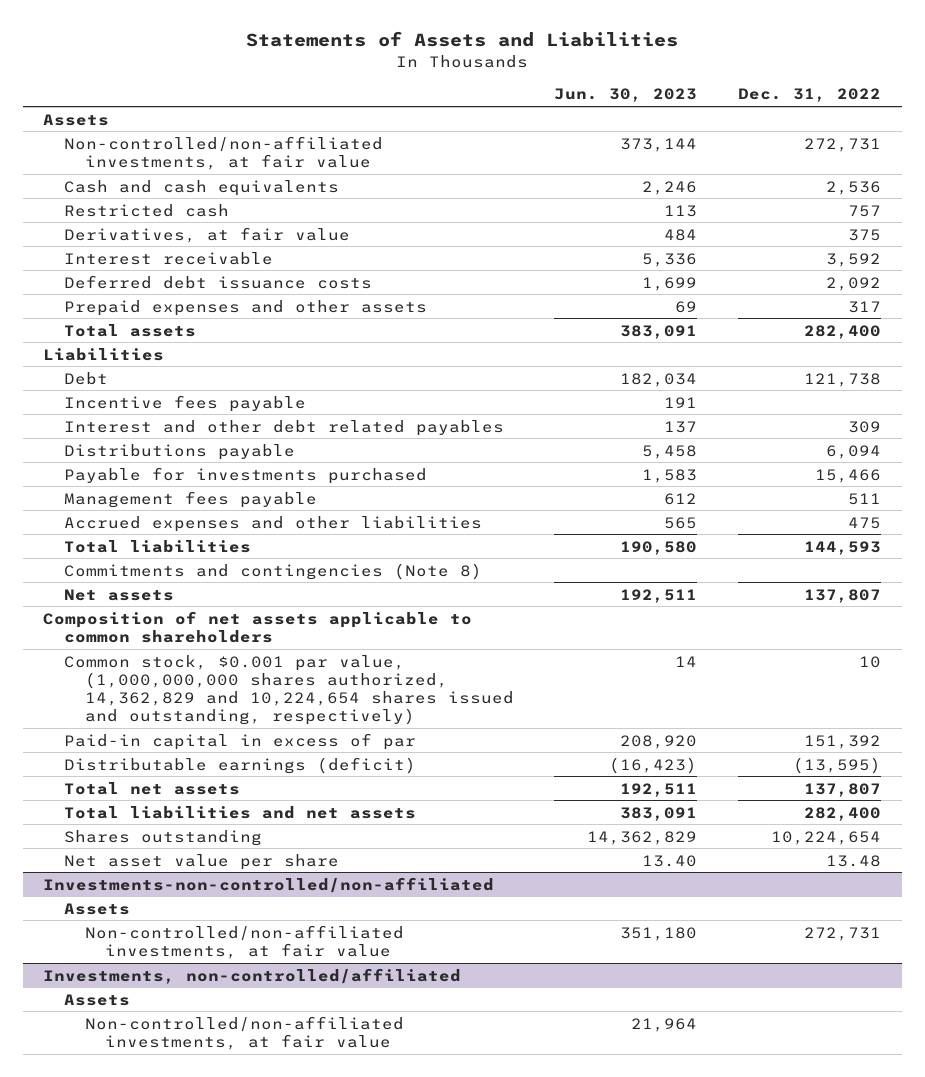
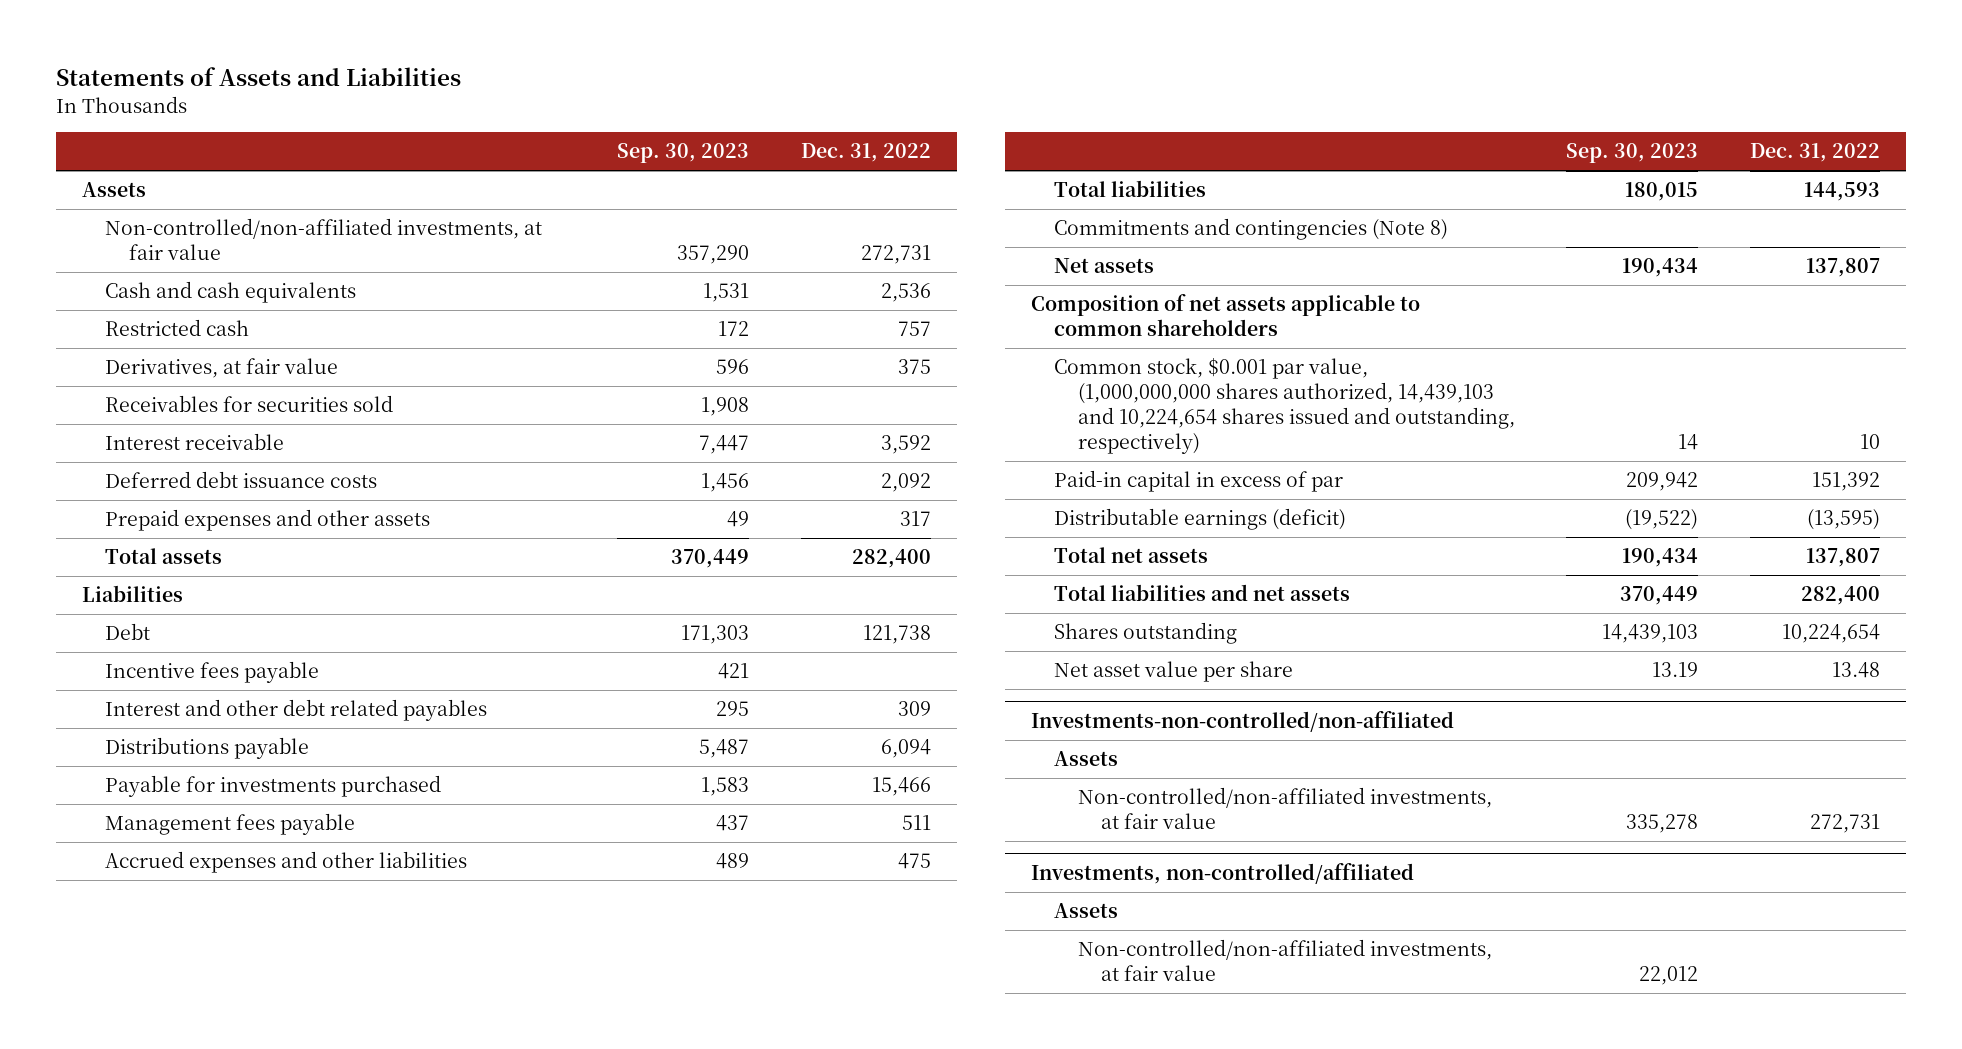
[554,88,698,103] Jun. 30, 2023 -> none
none -> [617,143,750,164] Sep. 30, 2023
none -> [105,395,394,413] Receivables for securities sold
[63,654,514,726] Common stock, $0.001 par value, (1,000,000,000 shares authorized, 14,362,829 and 10,224,654 shares issued and outstanding, respectively) -> [1054,358,1515,454] Common stock, $0.001 par value, (1,000,000,000 shares authorized, 14,439,103 and 10,224,654 shares issued and outstanding, respectively)

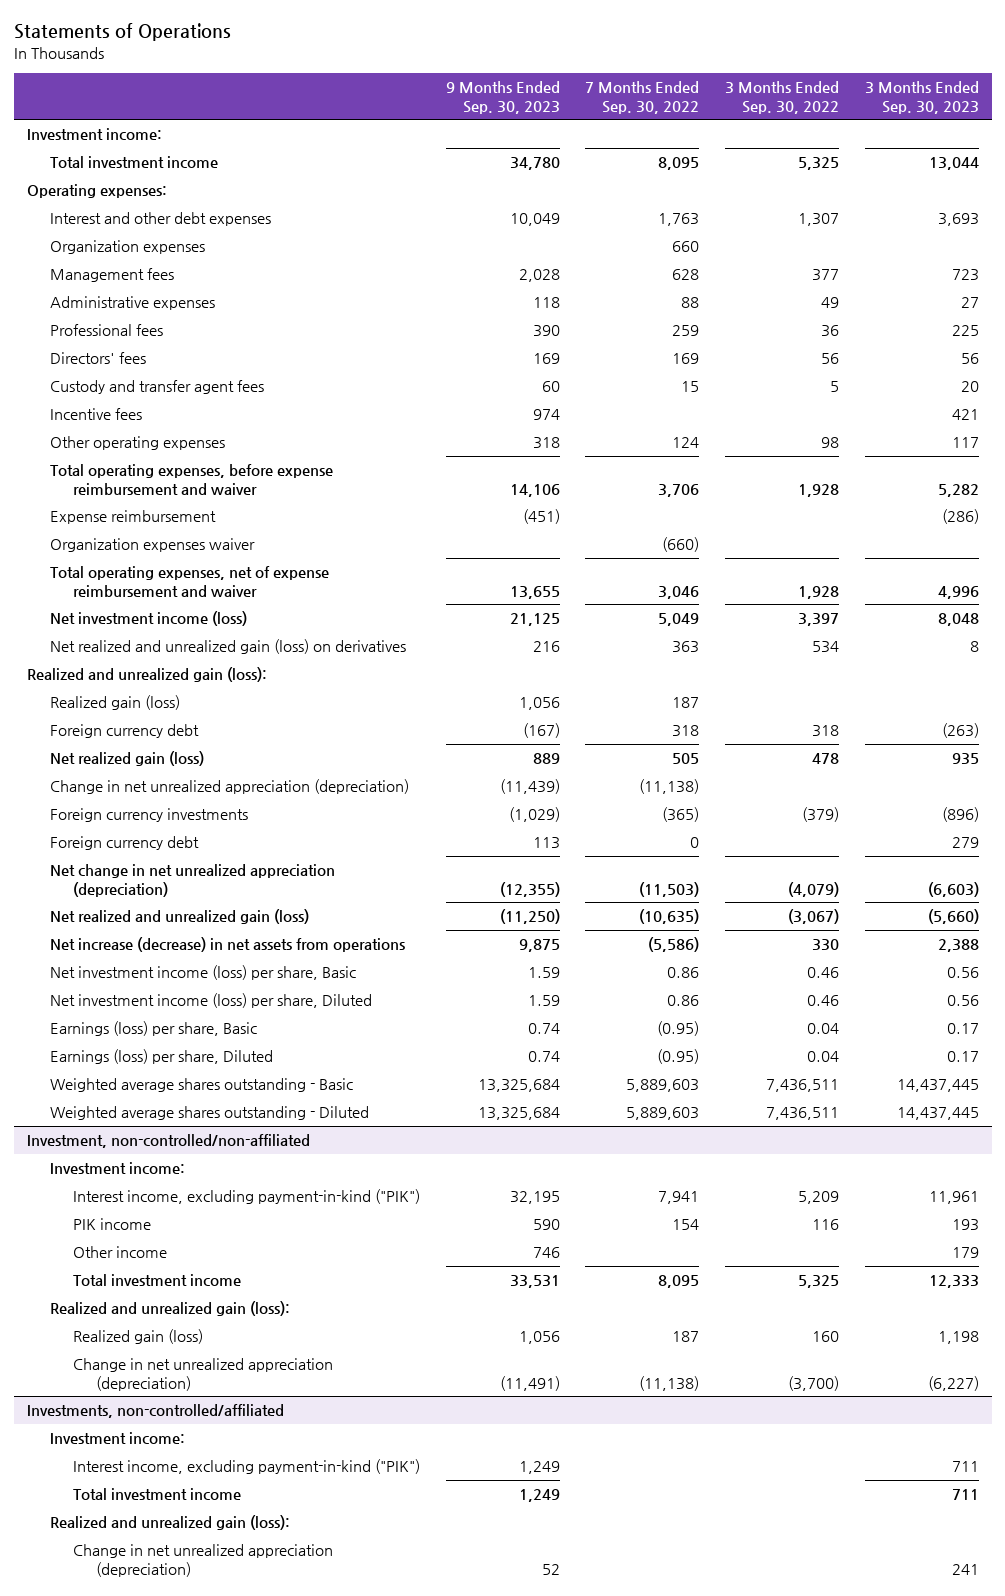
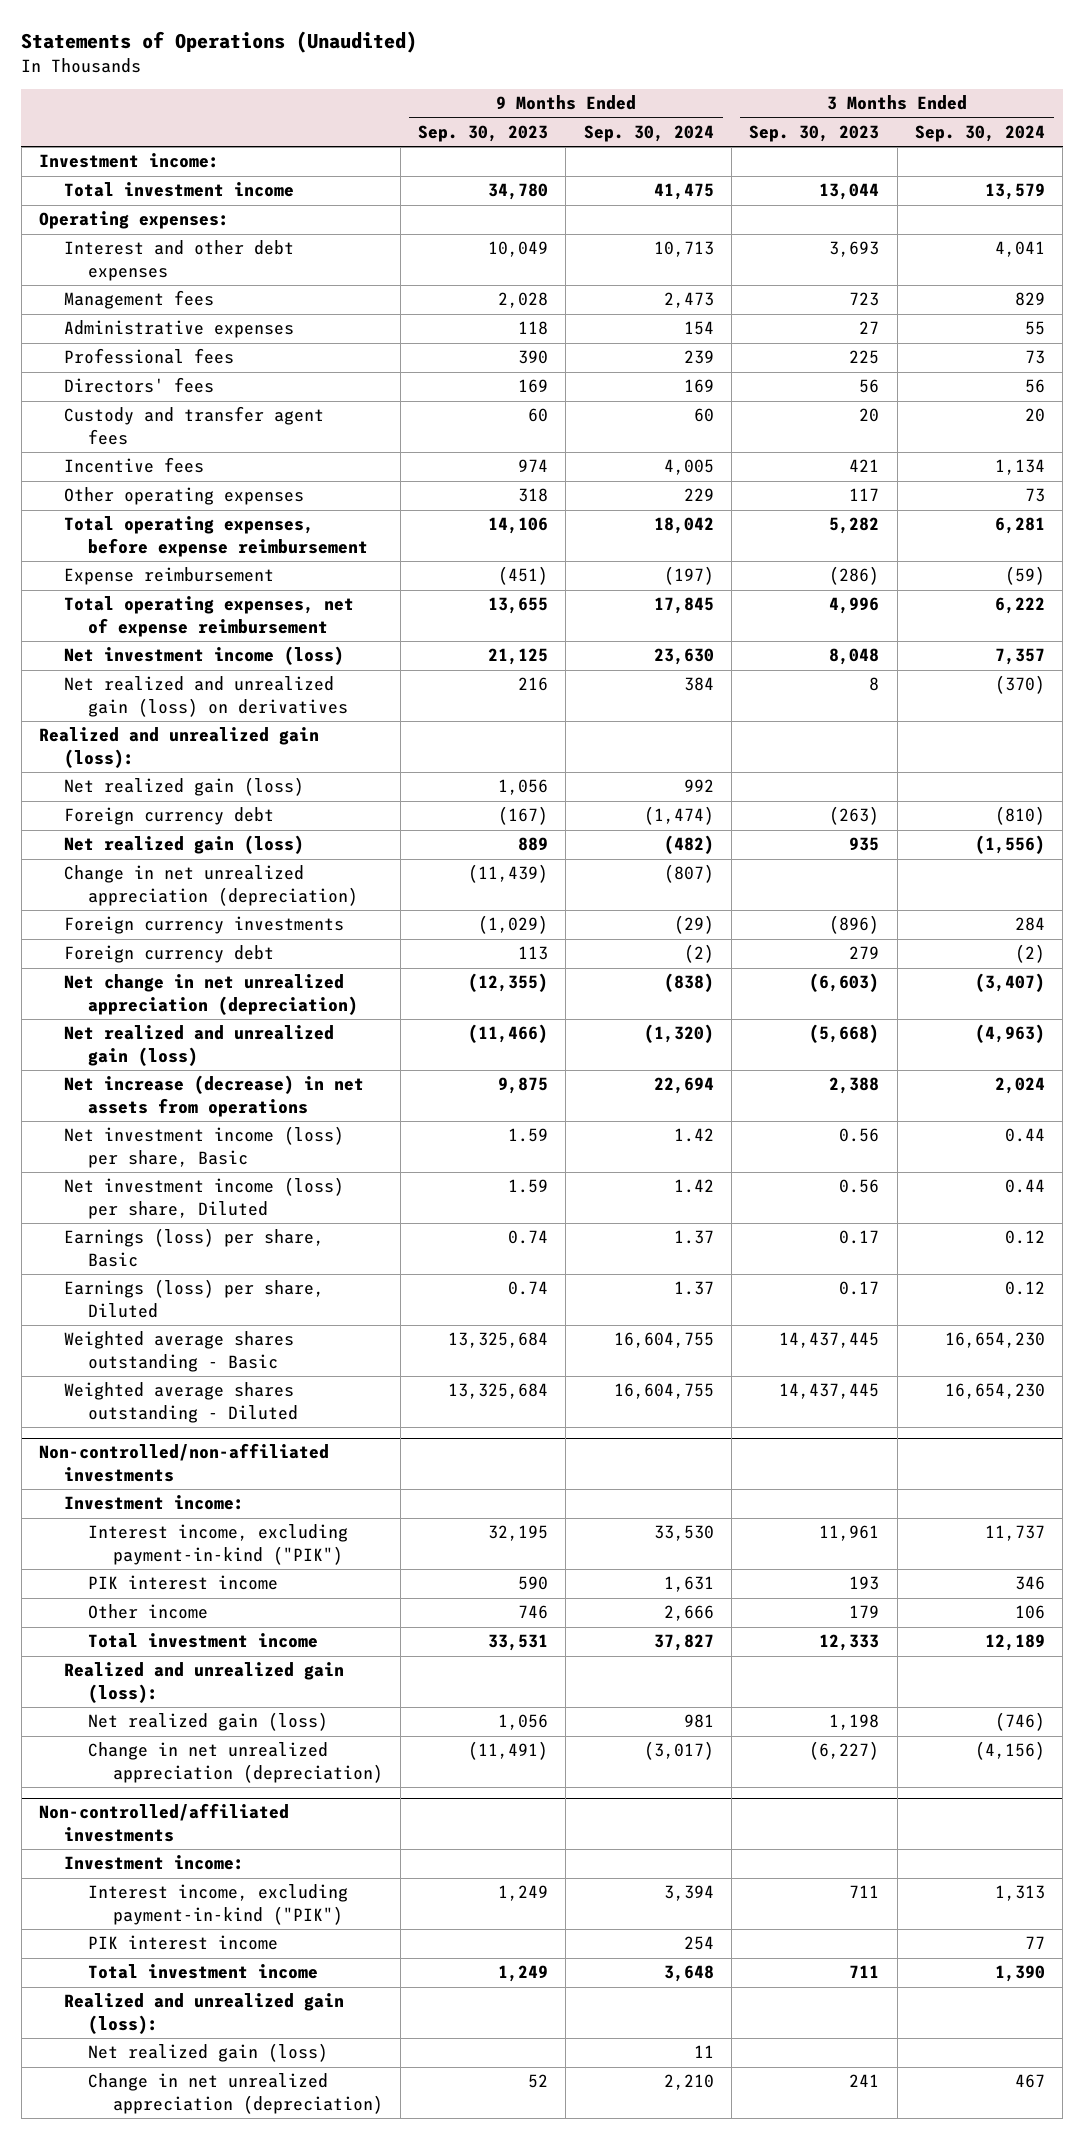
[13,23,231,42] Statements of Operations -> [21,31,418,54] Statements of Operations (Unaudited)
[585,81,700,114] 7 Months Ended Sep. 30, 2022 -> none
[724,81,839,114] 3 Months Ended Sep. 30, 2022 -> none
none -> [583,125,714,143] Sep. 30, 2024
none -> [914,125,1045,143] Sep. 30, 2024
[49,240,205,255] Organization expenses -> none
[49,464,333,495] Total operating expenses, before expense reimbursement and waiver -> [63,516,369,557] Total operating expenses, before expense reimbursement
[49,538,255,553] Organization expenses waiver -> none
[49,566,329,597] Total operating expenses, net of expense reimbursement and waiver -> [63,596,354,637] Total operating expenses, net of expense reimbursement
[49,695,180,711] Realized gain (loss) -> [63,777,304,797] Net realized gain (loss)
[499,909,560,925] (11,250) -> [468,1024,549,1044] (11,466)
[927,909,979,925] (5,660) -> [809,1024,880,1044] (5,668)
[26,1134,310,1149] Investment, non-controlled/non-affiliated -> [38,1443,329,1482] Non-controlled/non-affiliated investments
[72,1218,151,1231] PIK income -> [88,1575,279,1591] PIK interest income
[72,1329,203,1345] Realized gain (loss) -> [88,1712,329,1732] Net realized gain (loss)
[26,1404,284,1419] Investments, non-controlled/affiliated -> [38,1803,289,1842] Non-controlled/affiliated investments
none -> [88,1935,279,1951] PIK interest income
none -> [88,2043,329,2063] Net realized gain (loss)

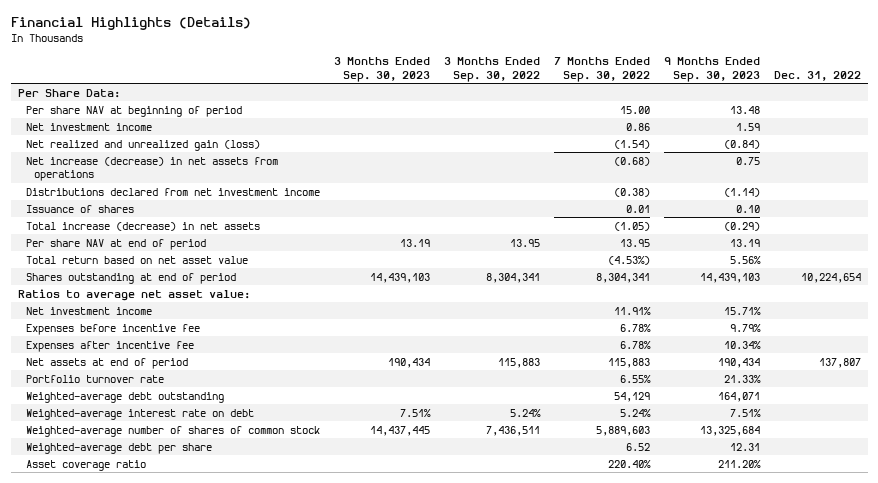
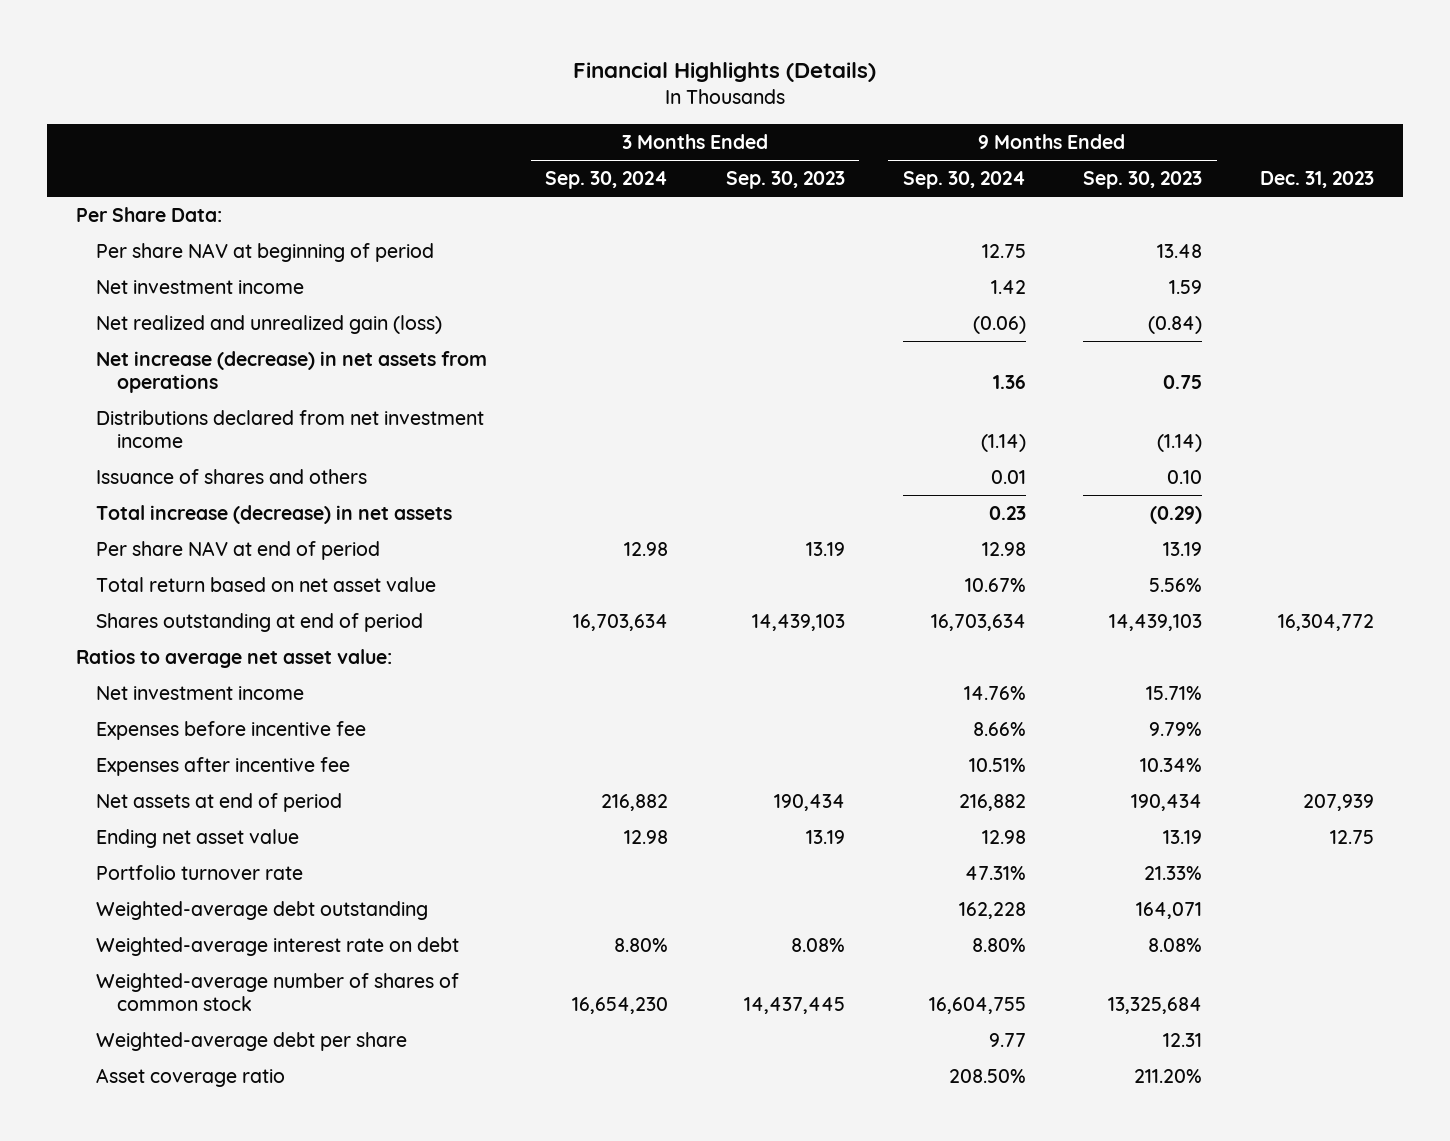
[443,56,540,82] 3 Months Ended Sep. 30, 2022 -> none
[553,56,650,82] 7 Months Ended Sep. 30, 2022 -> none
[773,70,861,81] Dec. 31, 2022 -> none
none -> [545,171,669,190] Sep. 30, 2024
none -> [902,171,1026,190] Sep. 30, 2024
none -> [1260,171,1375,189] Dec. 31, 2023
[25,204,134,213] Issuance of shares -> [96,469,368,485] Issuance of shares and others
none -> [96,829,300,849] Ending net asset value
[399,408,431,417] 7.51% -> [790,938,845,953] 8.08%
[729,408,761,417] 7.51% -> [1148,938,1203,953] 8.08%

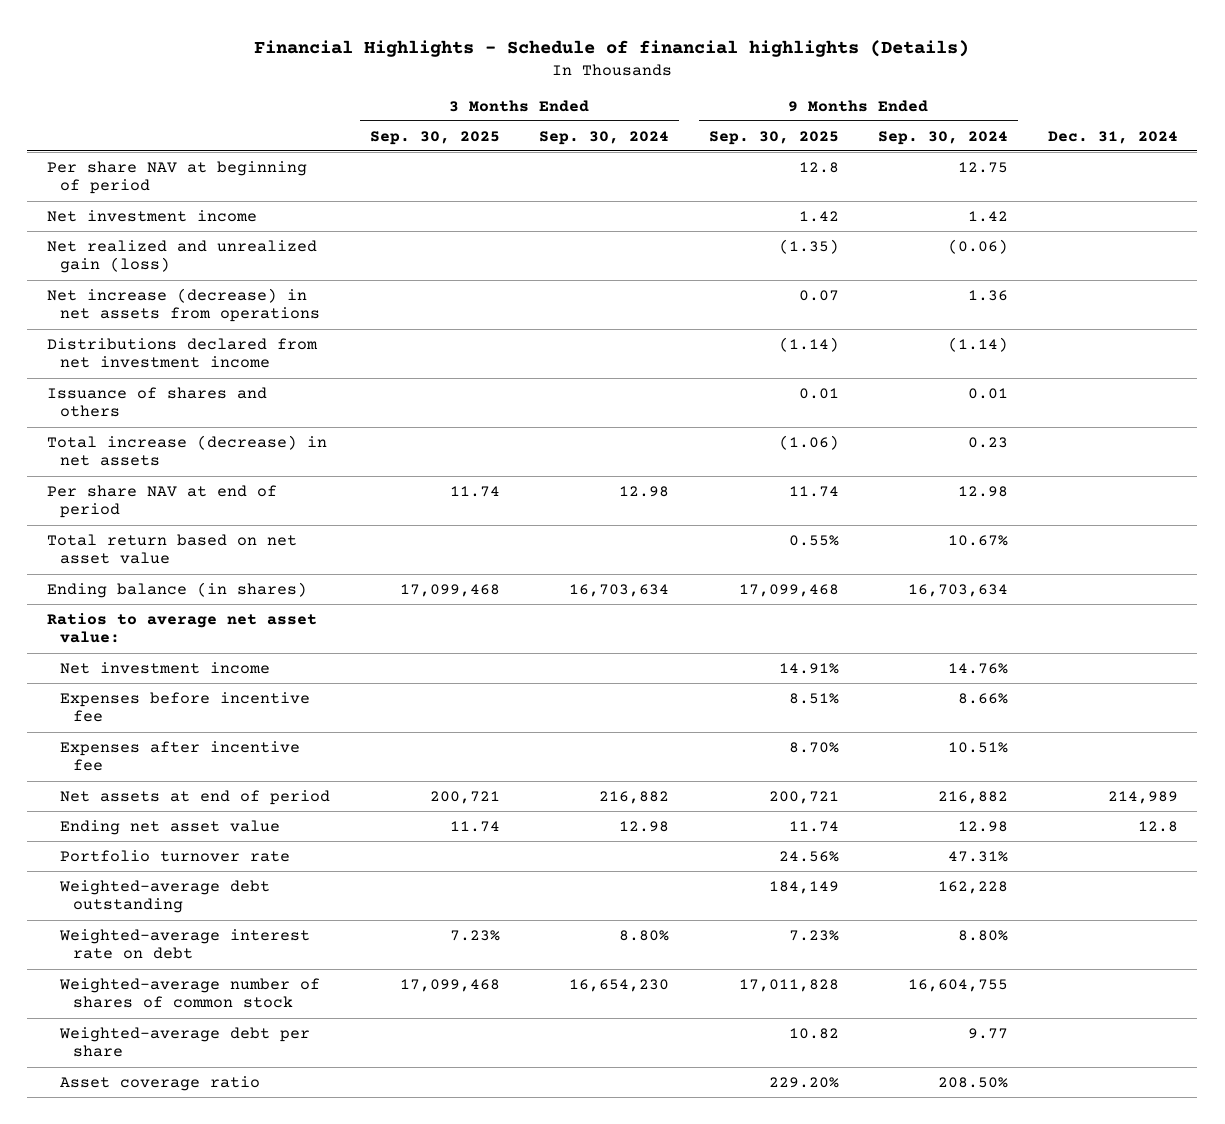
[572,61,876,82] Financial Highlights (Details) -> [254,39,970,57] Financial Highlights - Schedule of financial highlights (Details)
[725,171,845,190] Sep. 30, 2023 -> none
[1083,171,1203,190] Sep. 30, 2023 -> none
[1260,171,1375,189] Dec. 31, 2023 -> none
none -> [369,130,500,145] Sep. 30, 2025
none -> [708,130,839,145] Sep. 30, 2025
none -> [1047,130,1178,144] Dec. 31, 2024
[75,207,222,223] Per Share Data: -> none
[96,613,424,633] Shares outstanding at end of period -> [47,581,308,598] Ending balance (in shares)

